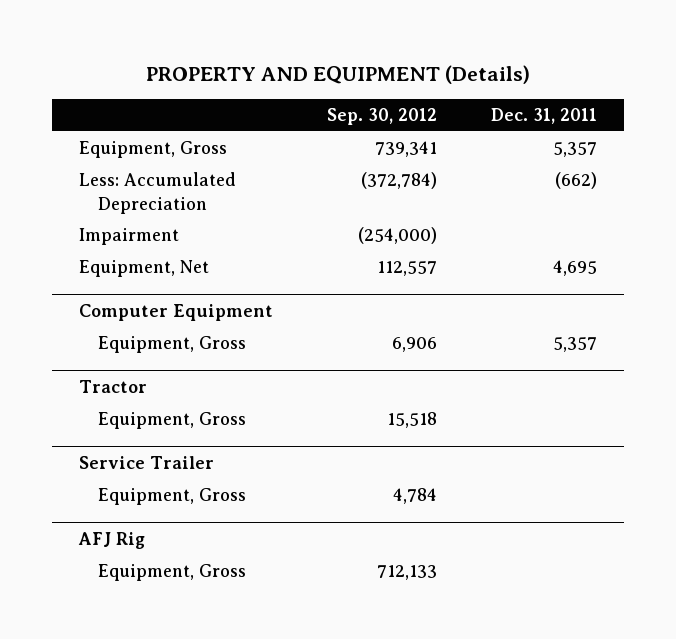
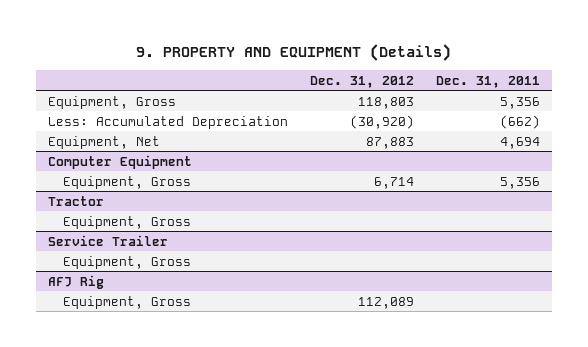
[146,64,531,84] PROPERTY AND EQUIPMENT (Details) -> [135,43,451,61] 9. PROPERTY AND EQUIPMENT (Details)
[327,108,438,126] Sep. 30, 2012 -> none
none -> [309,75,414,88] Dec. 31, 2012
[553,142,598,158] 5,357 -> [500,96,541,109] 5,356
[79,228,180,246] Impairment -> none
[553,260,598,277] 4,695 -> [500,136,541,149] 4,694
[553,337,598,353] 5,357 -> [500,176,541,189] 5,356

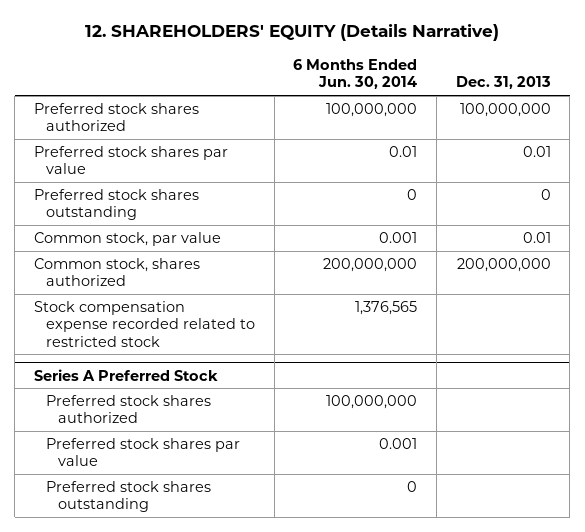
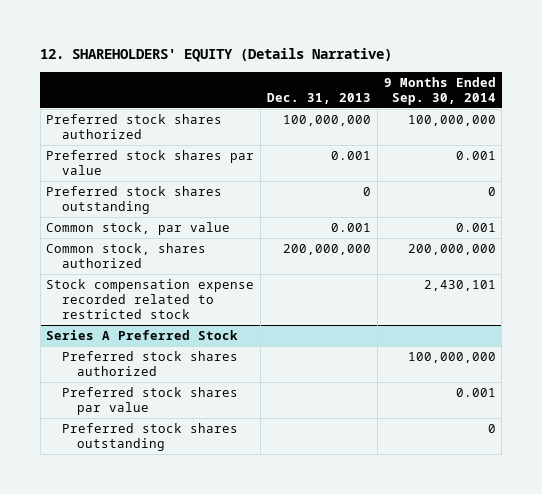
[293,58,418,90] 6 Months Ended Jun. 30, 2014 -> none
none -> [383,76,496,105] 9 Months Ended Sep. 30, 2014
[522,145,551,157] 0.01 -> [330,151,371,161] 0.001
[522,231,551,243] 0.01 -> [330,223,371,233] 0.001

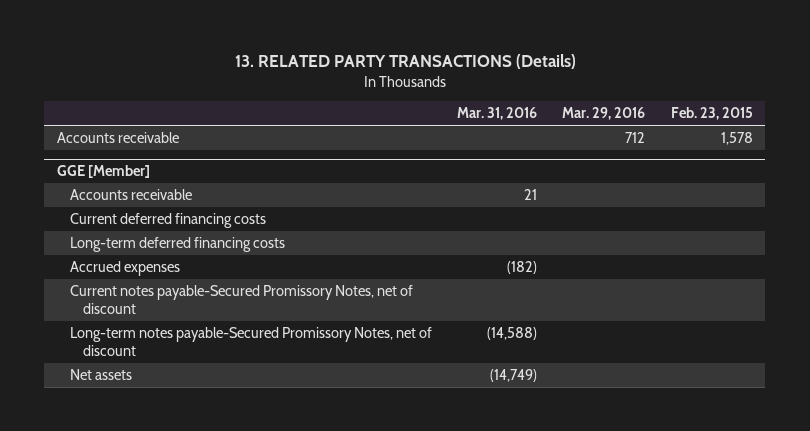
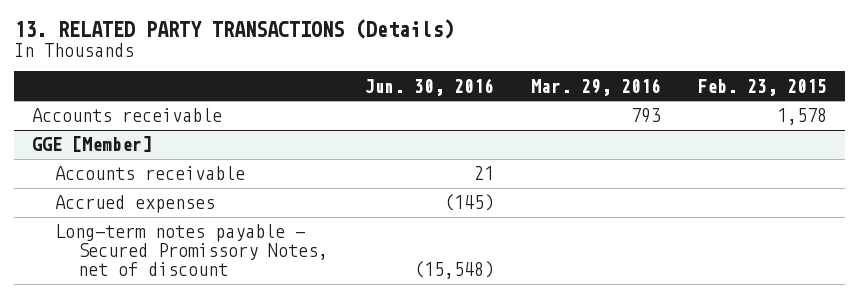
[457,107,538,121] Mar. 31, 2016 -> none
none -> [364,77,495,96] Jun. 30, 2016
[625,132,646,144] 712 -> [630,108,661,124] 793
[69,213,266,229] Current deferred financing costs -> none
[69,237,285,253] Long-term deferred financing costs -> none
[69,285,413,315] Current notes payable-Secured Promissory Notes, net of discount -> none
[69,369,132,381] Net assets -> none
[69,327,432,357] Long-term notes payable-Secured Promissory Notes, net of discount -> [54,224,328,277] Long-term notes payable - Secured Promissory Notes, net of discount

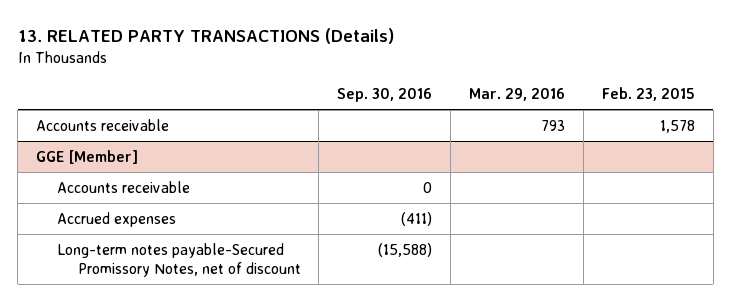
[364,77,495,96] Jun. 30, 2016 -> none
none -> [337,88,433,103] Sep. 30, 2016
[54,224,328,277] Long-term notes payable - Secured Promissory Notes, net of discount -> [56,242,301,277] Long-term notes payable-Secured Promissory Notes, net of discount

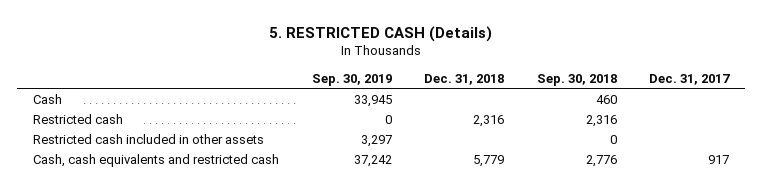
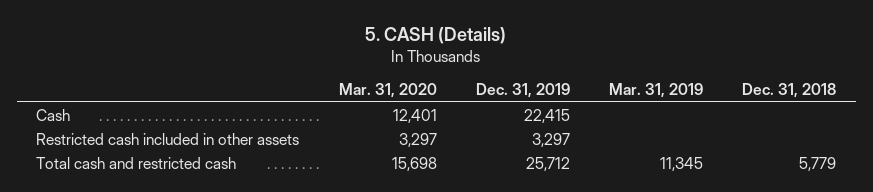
[269,25,493,42] 5. RESTRICTED CASH (Details) -> [365,26,507,44] 5. CASH (Details)
[311,73,392,86] Sep. 30, 2019 -> none
[536,73,617,86] Sep. 30, 2018 -> none
[649,73,731,85] Dec. 31, 2017 -> none
none -> [338,83,437,99] Mar. 31, 2020
none -> [475,83,570,99] Dec. 31, 2019
none -> [608,83,703,99] Mar. 31, 2019
[33,113,124,124] Restricted cash -> none
[33,153,280,167] Cash, cash equivalents and restricted cash -> [36,156,237,169] Total cash and restricted cash

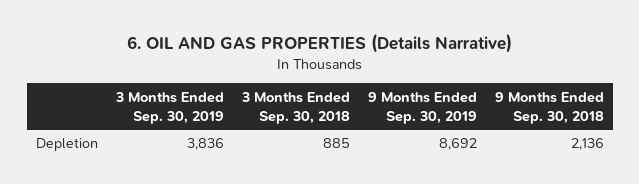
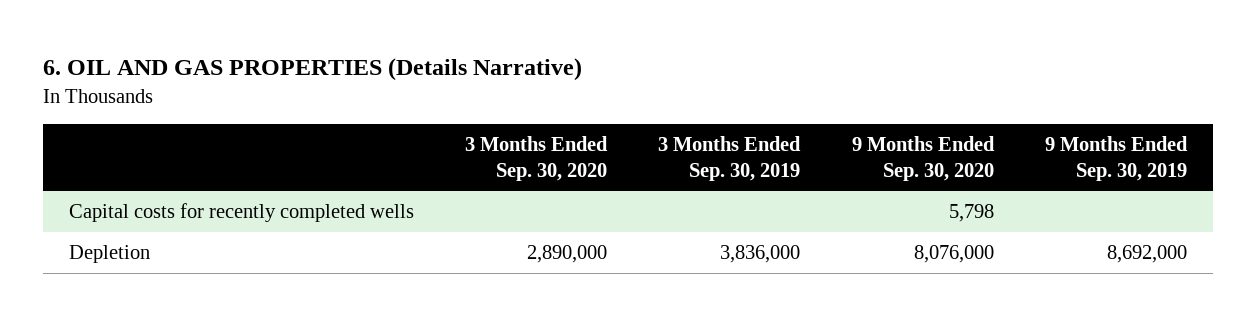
[240,91,350,124] 3 Months Ended Sep. 30, 2018 -> none
[494,91,604,124] 9 Months Ended Sep. 30, 2018 -> none
none -> [464,135,608,181] 3 Months Ended Sep. 30, 2020
none -> [851,135,995,181] 9 Months Ended Sep. 30, 2020
none -> [68,203,414,223] Capital costs for recently completed wells
[186,138,224,151] 3,836 -> [720,245,801,264] 3,836,000
[438,138,477,151] 8,692 -> [1107,245,1188,264] 8,692,000

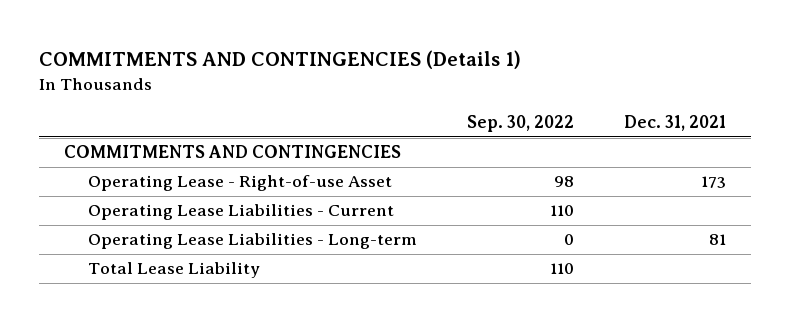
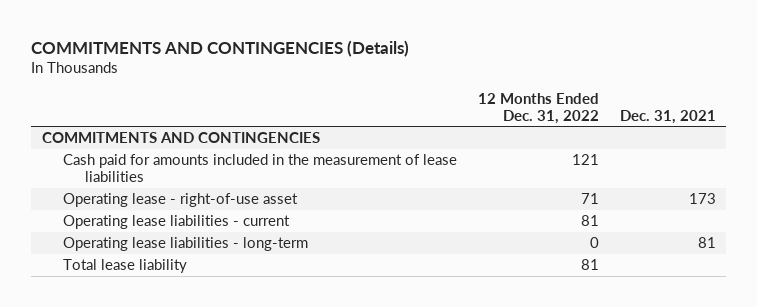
[39,50,522,70] COMMITMENTS AND CONTINGENCIES (Details 1) -> [31,39,410,57] COMMITMENTS AND CONTINGENCIES (Details)
[467,115,575,133] Sep. 30, 2022 -> none
none -> [477,92,599,124] 12 Months Ended Dec. 31, 2022
none -> [63,153,458,183] Cash paid for amounts included in the measurement of lease liabilities
[88,175,393,192] Operating Lease - Right-of-use Asset -> [63,192,299,207] Operating lease - right-of-use asset
[88,204,395,221] Operating Lease Liabilities - Current -> [63,214,291,229] Operating lease liabilities - current
[88,233,418,250] Operating Lease Liabilities - Long-term -> [63,236,309,251] Operating lease liabilities - long-term
[88,262,261,279] Total Lease Liability -> [63,258,188,273] Total lease liability

